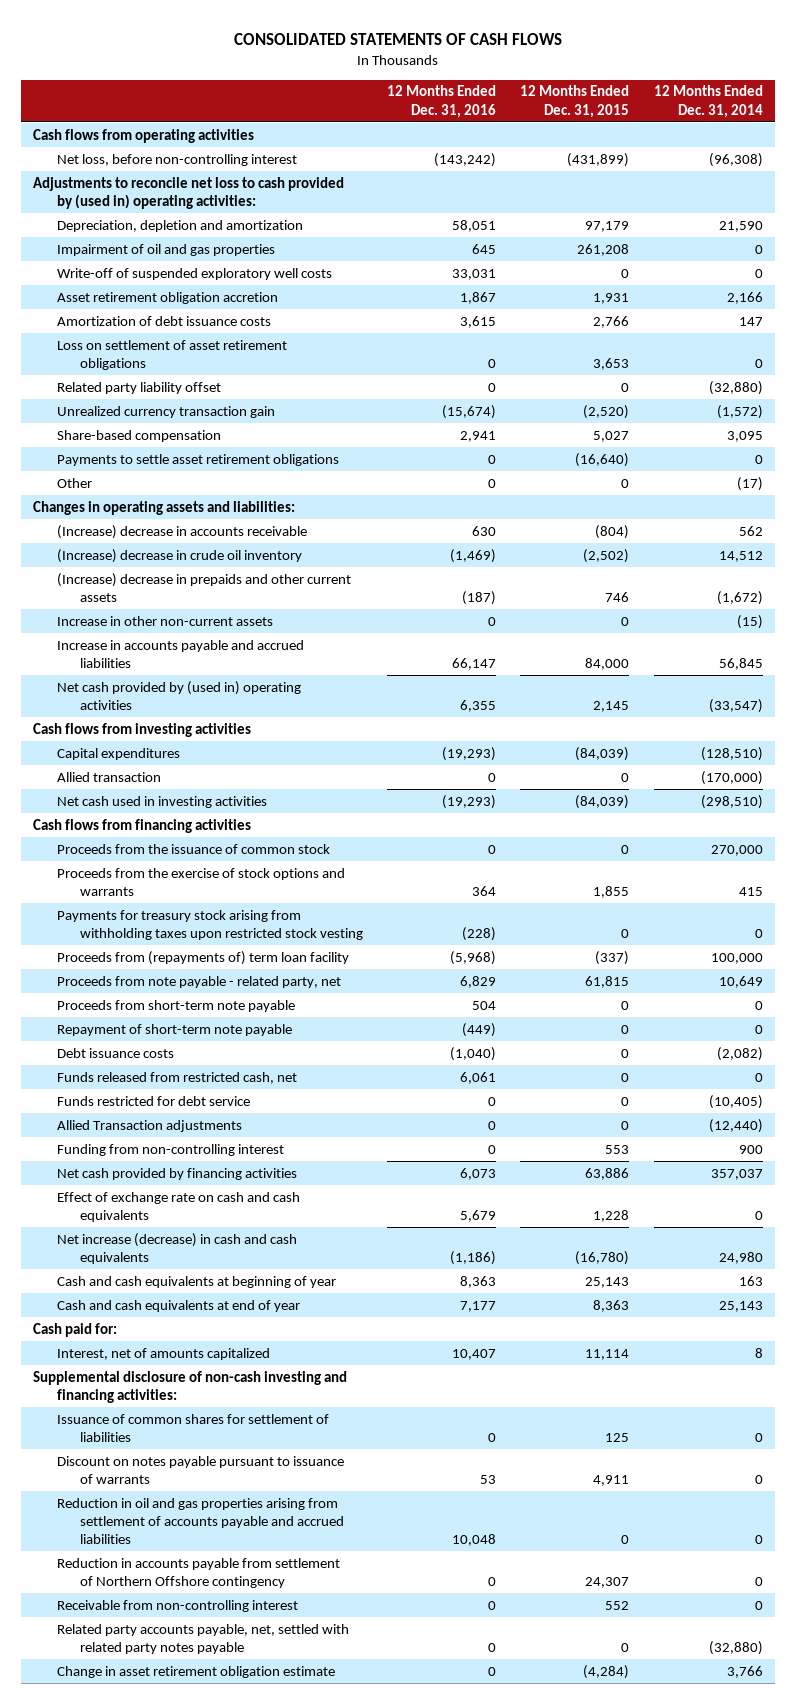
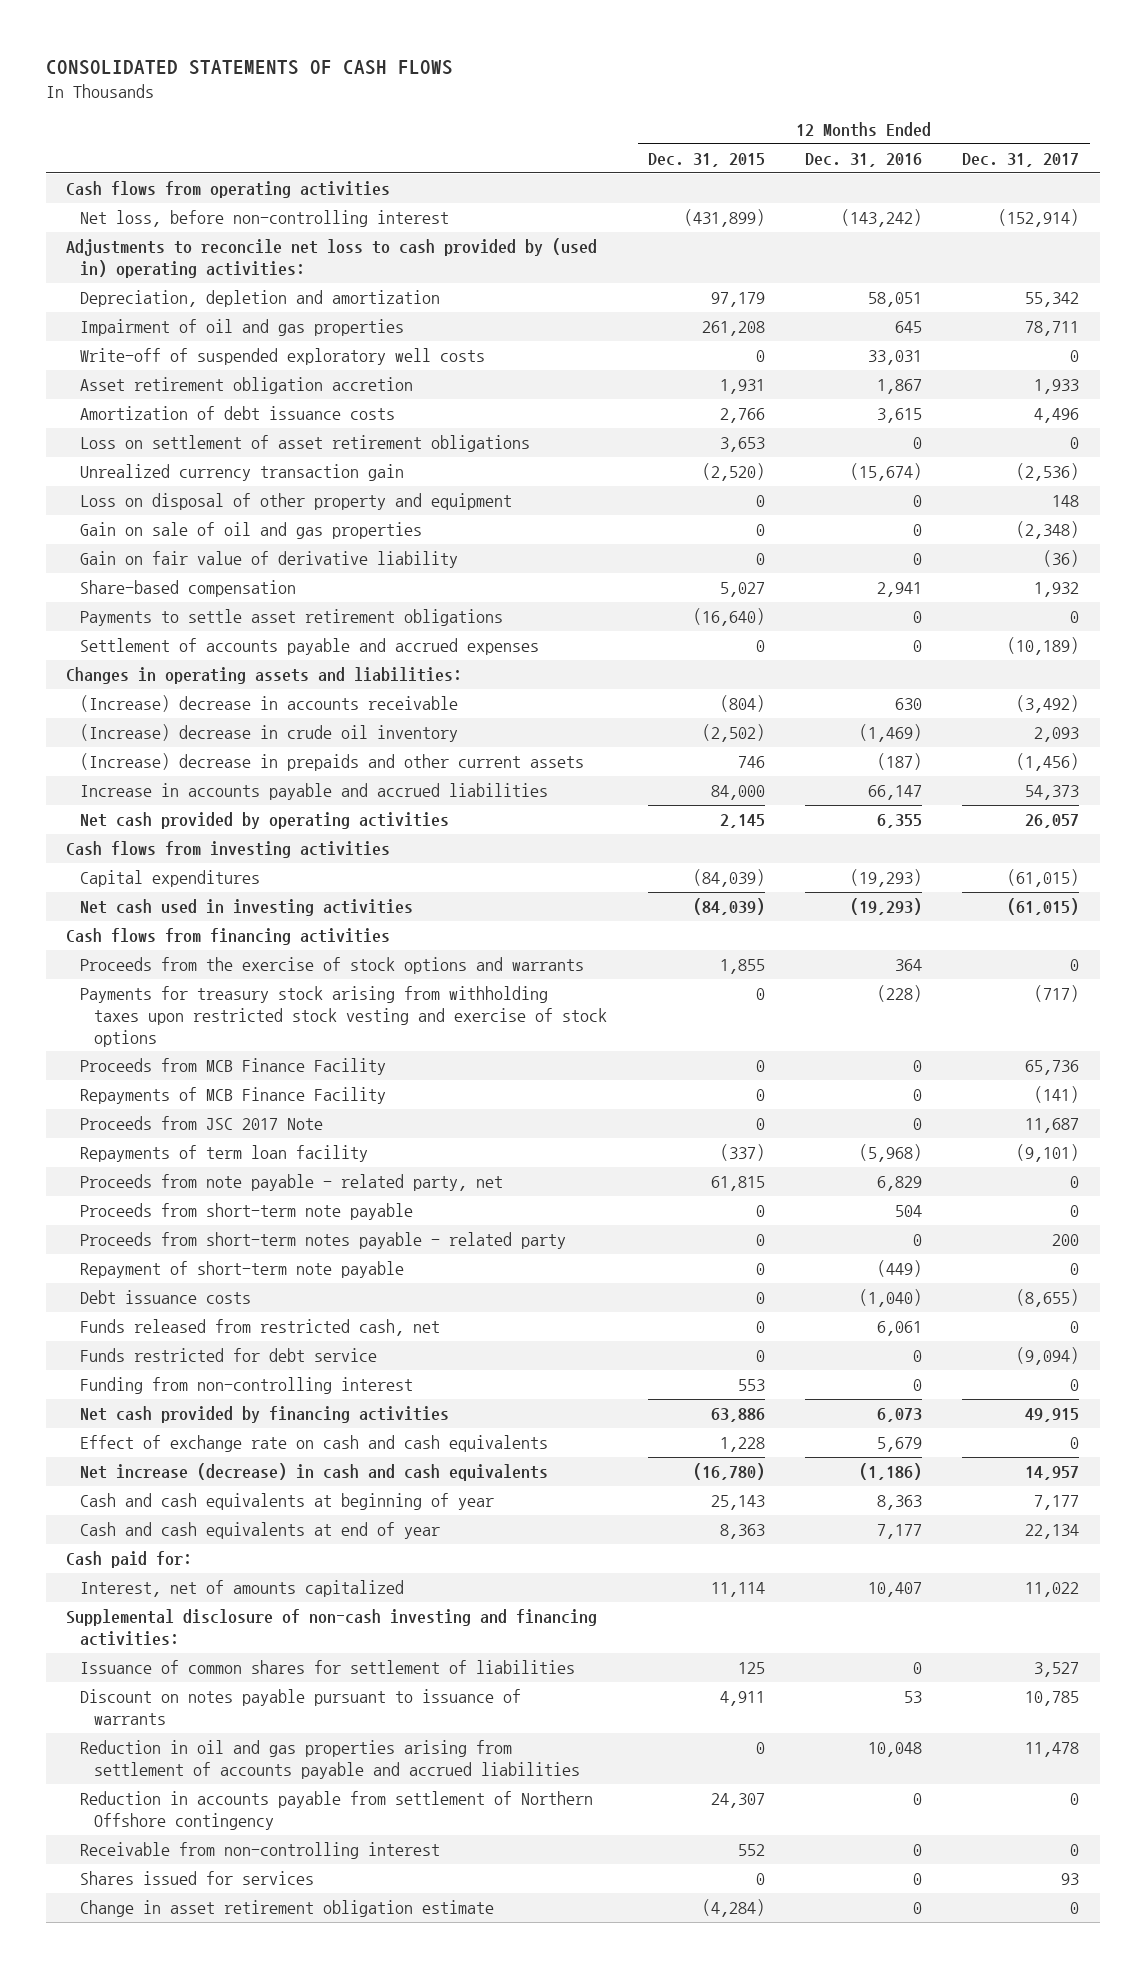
[653,85,763,118] 12 Months Ended Dec. 31, 2014 -> none
none -> [962,152,1080,167] Dec. 31, 2017
[56,381,221,394] Related party liability offset -> none
none -> [80,493,513,511] Loss on disposal of other property and equipment
none -> [80,522,423,540] Gain on sale of oil and gas properties
none -> [80,551,459,569] Gain on fair value of derivative liability
[56,477,92,488] Other -> none
none -> [80,638,540,656] Settlement of accounts payable and accrued expenses
[56,615,273,626] Increase in other non-current assets -> none
[56,680,301,711] Net cash provided by (used in) operating activities -> [80,812,450,830] Net cash provided by operating activities
[56,771,161,782] Allied transaction -> none
[56,843,330,854] Proceeds from the issuance of common stock -> none
[56,909,363,941] Payments for treasury stock arising from withholding taxes upon restricted stock vesting -> [80,986,608,1047] Payments for treasury stock arising from withholding taxes upon restricted stock vesting and exercise of stock options
[56,950,349,965] Proceeds from (repayments of) term loan facility -> [80,1058,387,1076] Proceeds from MCB Finance Facility
[450,950,497,965] (5,968) -> [913,1060,923,1073] 0
[595,950,630,965] (337) -> [755,1060,765,1073] 0
none -> [80,1087,387,1105] Repayments of MCB Finance Facility
none -> [80,1116,324,1131] Proceeds from JSC 2017 Note
none -> [80,1145,369,1163] Repayments of term loan facility
none -> [80,1232,567,1250] Proceeds from short-term notes payable - related party
[56,1119,242,1132] Allied Transaction adjustments -> none
[56,1623,349,1655] Related party accounts payable, net, settled with related party notes payable -> [80,1871,315,1886] Shares issued for services

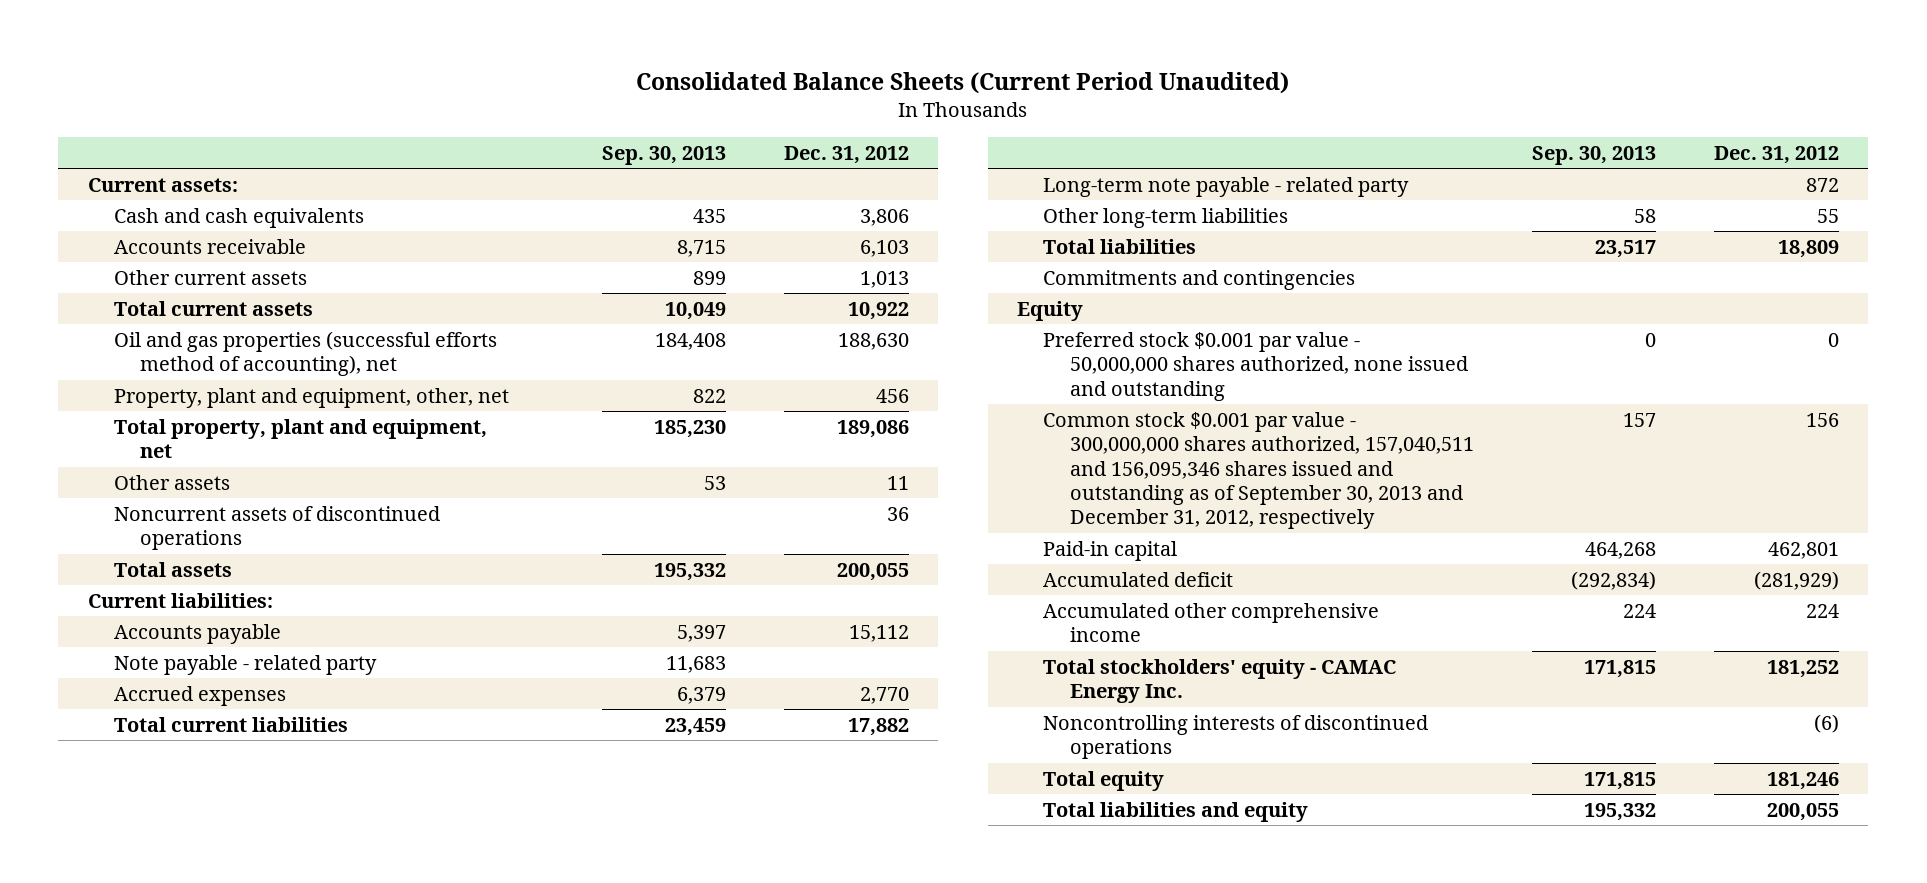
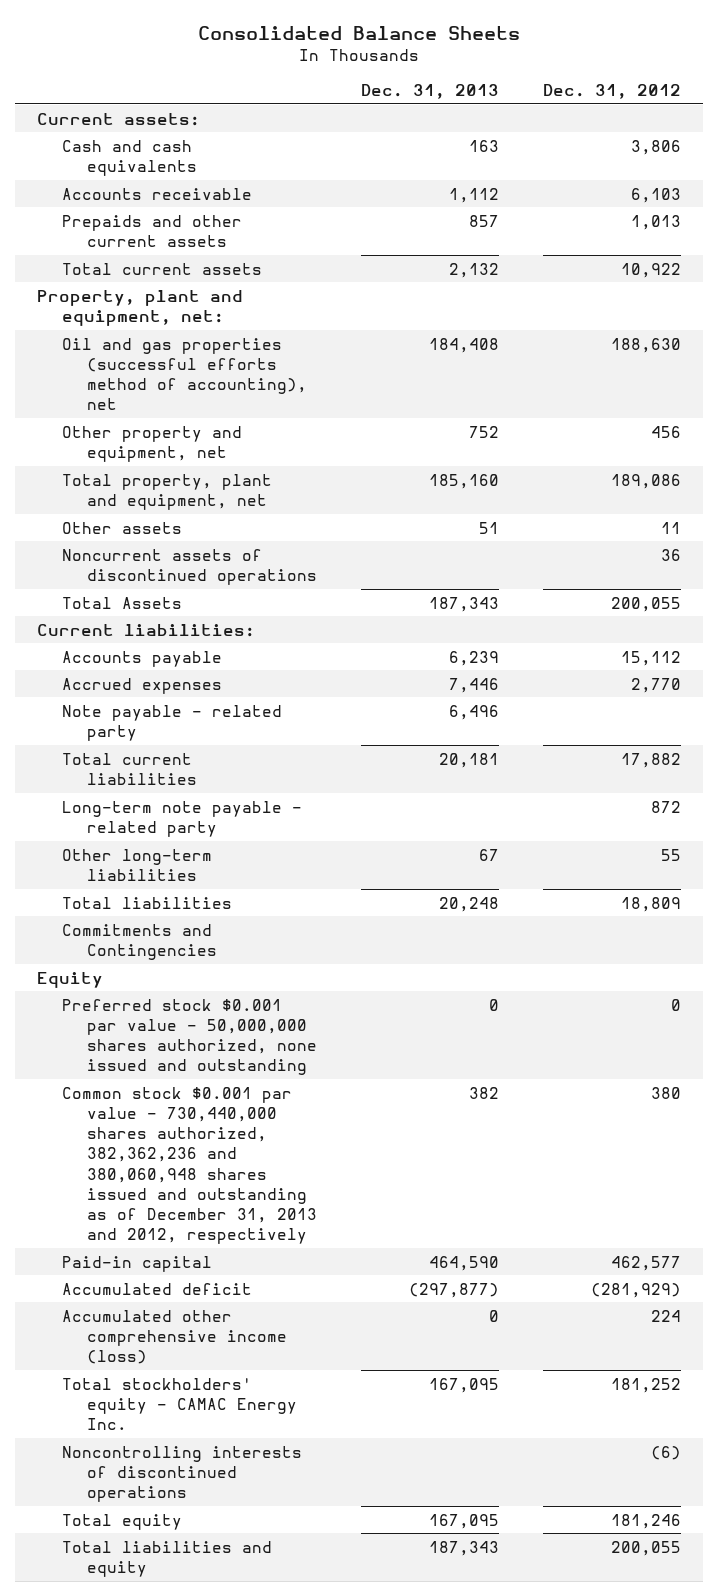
[636,71,1290,94] Consolidated Balance Sheets (Current Period Unaudited) -> [198,25,521,40] Consolidated Balance Sheets
[601,145,726,165] Sep. 30, 2013 -> none
none -> [360,84,499,100] Dec. 31, 2013
[113,269,307,285] Other current assets -> [62,214,243,247] Prepaids and other current assets
none -> [37,289,244,326] Property, plant and equipment, net:
[113,387,509,408] Property, plant and equipment, other, net -> [62,425,243,462] Other property and equipment, net
[113,561,232,577] Total assets -> [62,596,183,609] Total Assets
[113,654,377,675] Note payable - related party -> [62,704,283,741] Note payable - related party
[1043,269,1356,290] Commitments and contingencies -> [62,923,217,960] Commitments and Contingencies
[1043,411,1474,530] Common stock $0.001 par value - 300,000,000 shares authorized, 157,040,511 and 156,095,346 shares issued and outstanding as of September 30, 2013 and December 31, 2012, respectively -> [62,1086,317,1245] Common stock $0.001 par value - 730,440,000 shares authorized, 382,362,236 and 380,060,948 shares issued and outstanding as of December 31, 2013 and 2012, respectively
[1805,412,1839,427] 156 -> [650,1086,681,1099] 380
[1767,541,1839,559] 462,801 -> [610,1255,681,1271] 462,577
[1043,602,1380,643] Accumulated other comprehensive income -> [62,1309,287,1365] Accumulated other comprehensive income (loss)

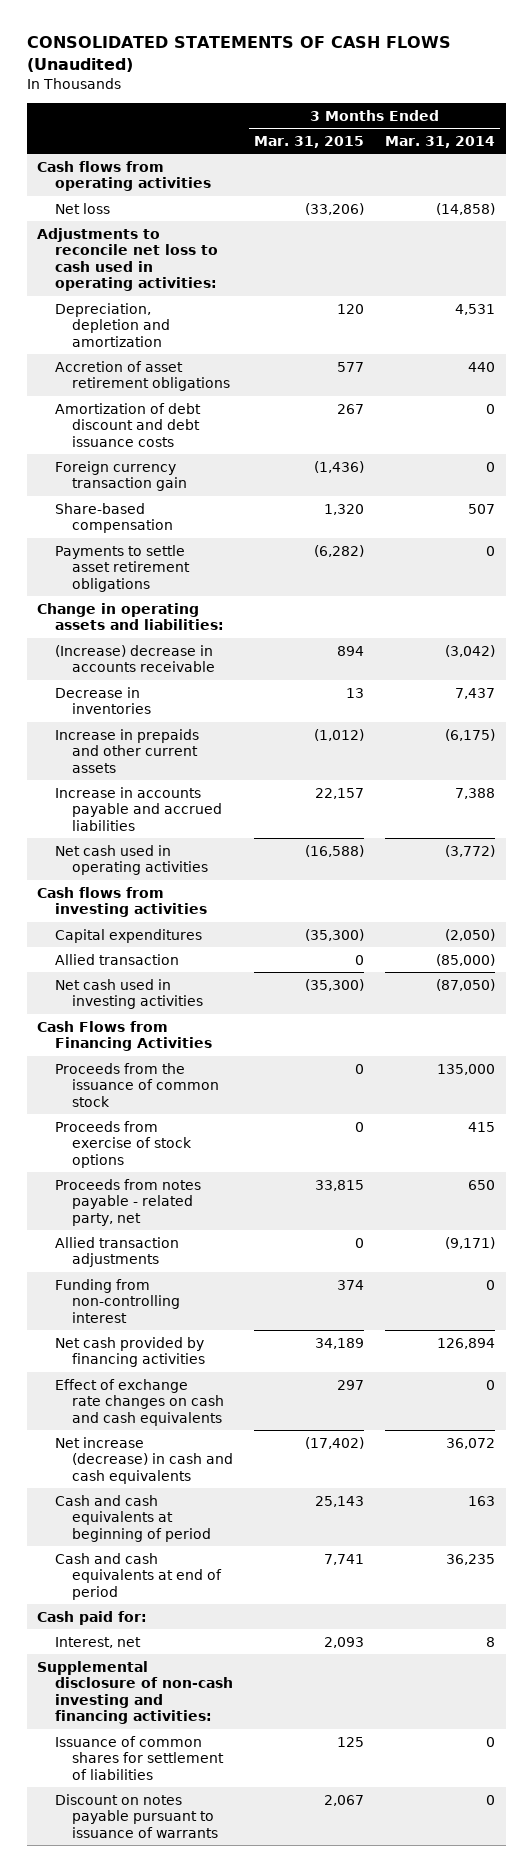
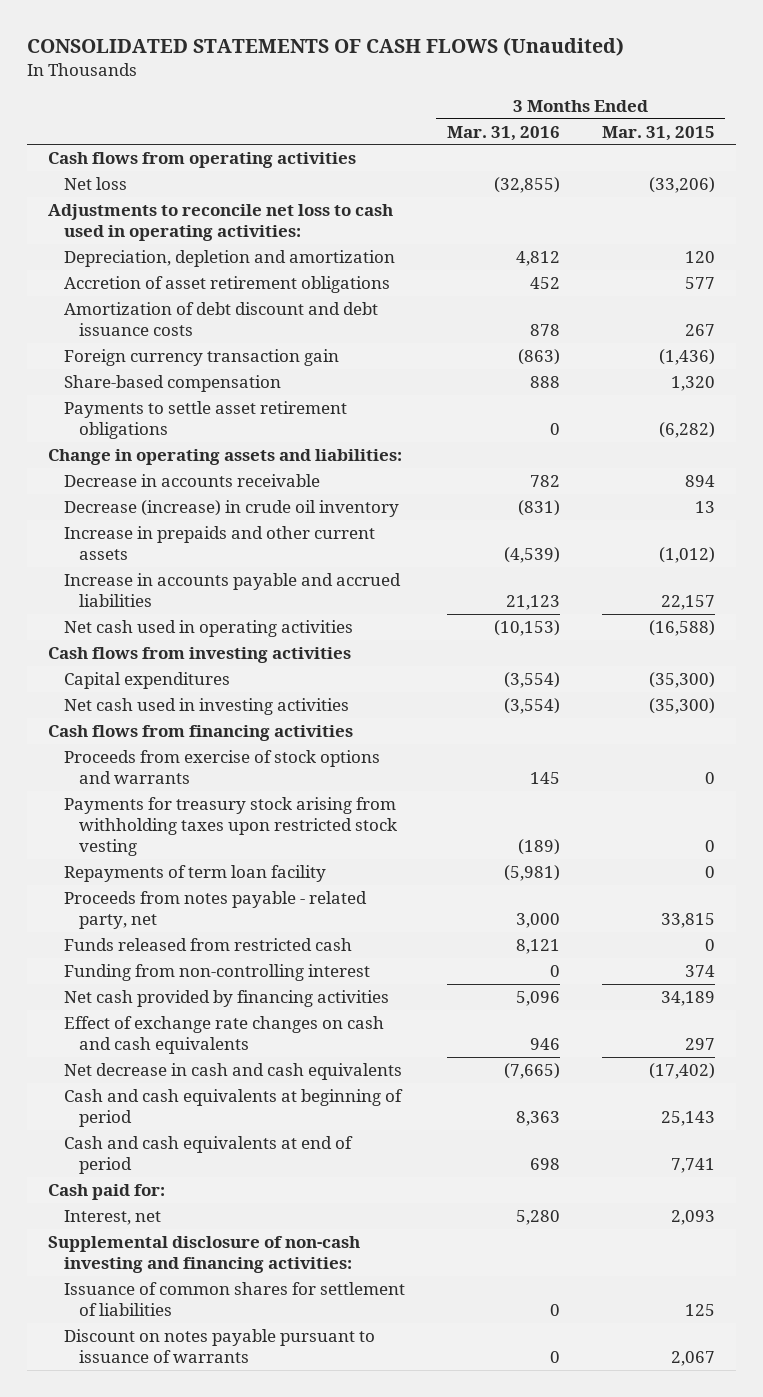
[385,135,496,148] Mar. 31, 2014 -> none
none -> [446,125,560,141] Mar. 31, 2016
[54,644,215,673] (Increase) decrease in accounts receivable -> [63,473,320,487] Decrease in accounts receivable
[54,686,151,715] Decrease in inventories -> [63,499,399,517] Decrease (increase) in crude oil inventory
[54,953,179,965] Allied transaction -> none
[54,1062,219,1107] Proceeds from the issuance of common stock -> none
[37,1020,212,1052] Cash Flows from Financing Activities -> [48,724,354,741] Cash flows from financing activities
[54,1120,192,1168] Proceeds from exercise of stock options -> [63,749,380,784] Proceeds from exercise of stock options and warrants
none -> [63,796,398,856] Payments for treasury stock arising from withholding taxes upon restricted stock vesting
none -> [63,864,326,882] Repayments of term loan facility
[54,1236,179,1268] Allied transaction adjustments -> none
none -> [63,937,352,951] Funds released from restricted cash
[54,1436,233,1484] Net increase (decrease) in cash and cash equivalents -> [63,1062,402,1080] Net decrease in cash and cash equivalents

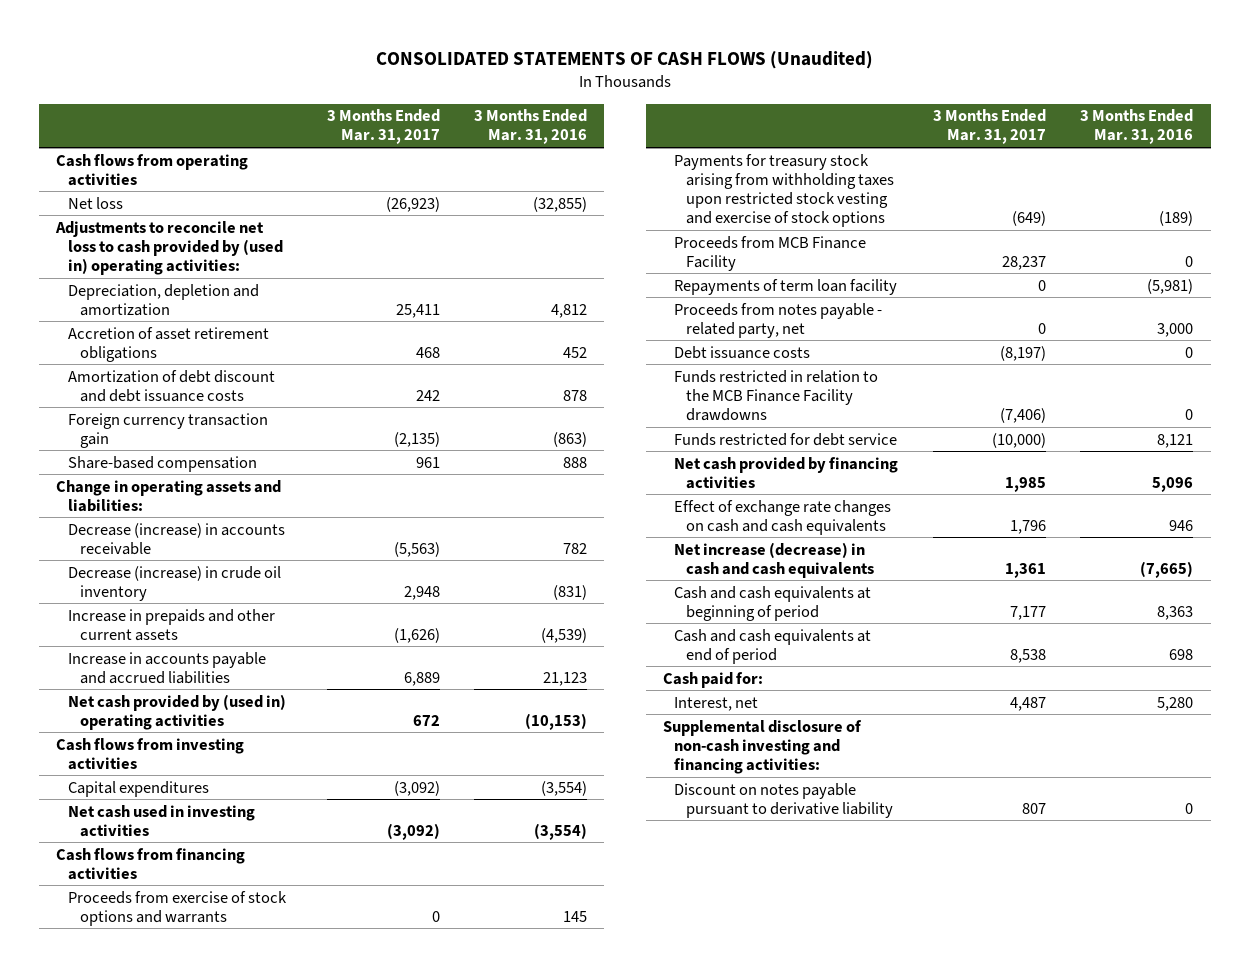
[601,125,715,141] Mar. 31, 2015 -> none
none -> [326,109,440,145] 3 Months Ended Mar. 31, 2017
[48,203,394,241] Adjustments to reconcile net loss to cash used in operating activities: -> [55,220,284,276] Adjustments to reconcile net loss to cash provided by (used in) operating activities:
[63,400,347,439] Payments to settle asset retirement obligations -> none
[63,473,320,487] Decrease in accounts receivable -> [68,522,286,555] Decrease (increase) in accounts receivable
[63,619,353,637] Net cash used in operating activities -> [68,693,287,730] Net cash provided by (used in) operating activities
[63,796,398,856] Payments for treasury stock arising from withholding taxes upon restricted stock vesting -> [674,153,895,228] Payments for treasury stock arising from withholding taxes upon restricted stock vesting and exercise of stock options
none -> [674,235,867,271] Proceeds from MCB Finance Facility
[63,963,370,981] Funding from non-controlling interest -> none
none -> [674,345,811,359] Debt issuance costs
none -> [674,369,879,422] Funds restricted in relation to the MCB Finance Facility drawdowns
[63,937,352,951] Funds released from restricted cash -> [674,432,898,446] Funds restricted for debt service
[63,1062,402,1080] Net decrease in cash and cash equivalents -> [674,541,875,578] Net increase (decrease) in cash and cash equivalents
[63,1281,405,1316] Issuance of common shares for settlement of liabilities -> none
[63,1328,375,1363] Discount on notes payable pursuant to issuance of warrants -> [674,782,894,818] Discount on notes payable pursuant to derivative liability

